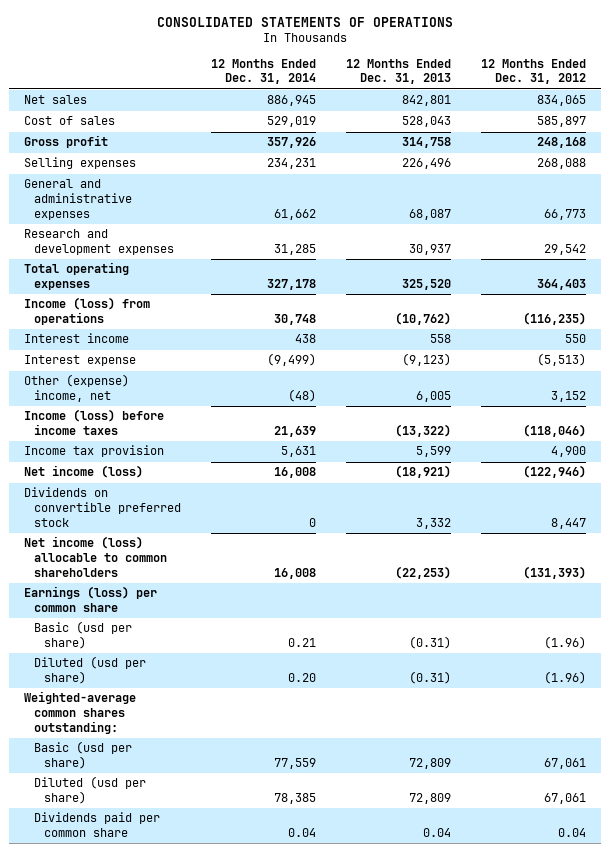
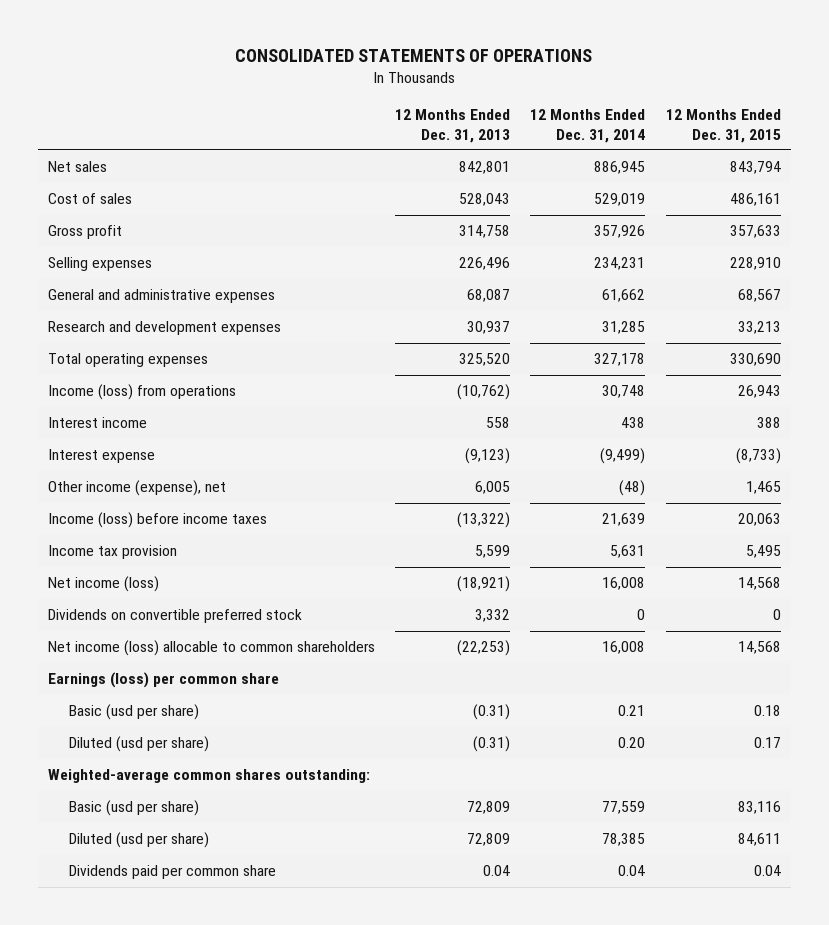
[481,58,587,85] 12 Months Ended Dec. 31, 2012 -> none
none -> [665,109,781,143] 12 Months Ended Dec. 31, 2015
[24,374,130,403] Other (expense) income, net -> [48,480,227,497] Other income (expense), net

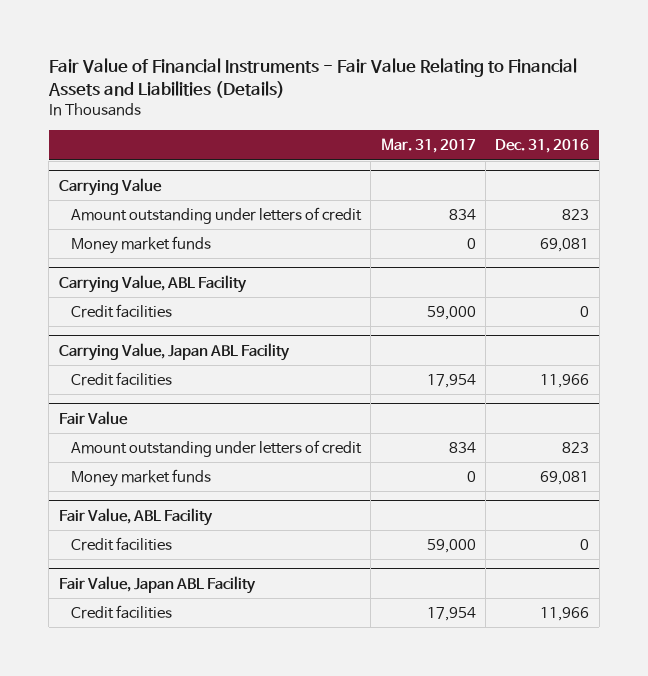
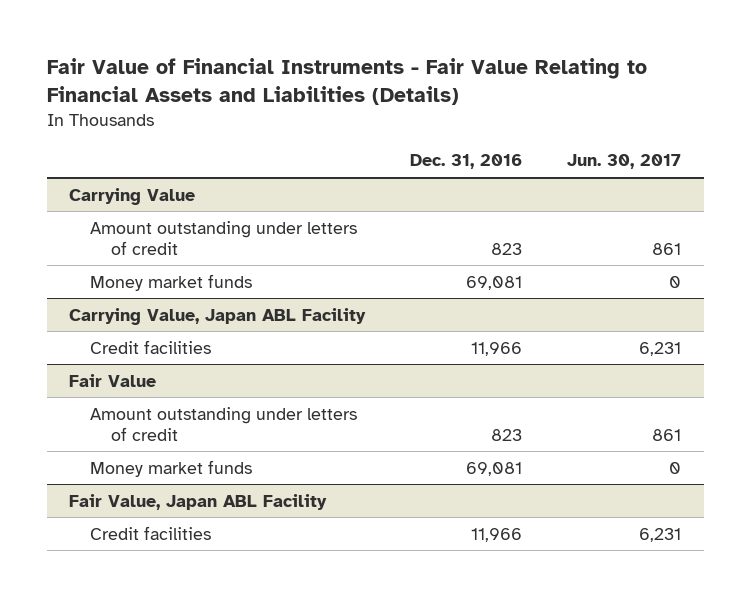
[380,138,476,154] Mar. 31, 2017 -> none
none -> [567,154,682,170] Jun. 30, 2017
[58,274,247,293] Carrying Value, ABL Facility -> none
[70,304,172,319] Credit facilities -> none
[58,507,213,526] Fair Value, ABL Facility -> none
[70,537,172,552] Credit facilities -> none

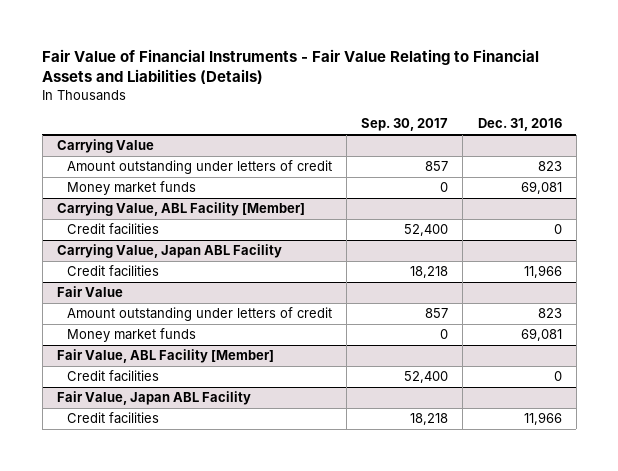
[567,154,682,170] Jun. 30, 2017 -> none
none -> [361,118,449,132] Sep. 30, 2017
none -> [56,202,305,217] Carrying Value, ABL Facility [Member]
none -> [66,223,159,236] Credit facilities
none -> [56,349,274,364] Fair Value, ABL Facility [Member]
none -> [66,370,159,383] Credit facilities

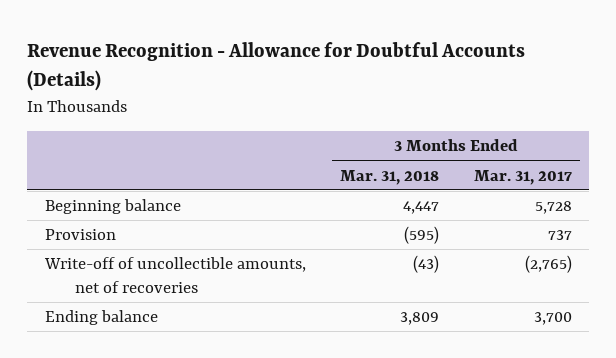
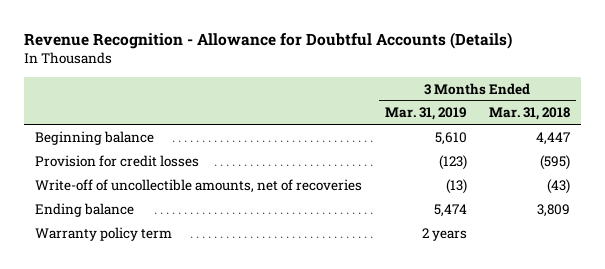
[473,169,572,185] Mar. 31, 2017 -> none
none -> [384,107,467,121] Mar. 31, 2019
[44,229,116,241] Provision -> [35,154,200,167] Provision for credit losses
none -> [35,226,173,241] Warranty policy term

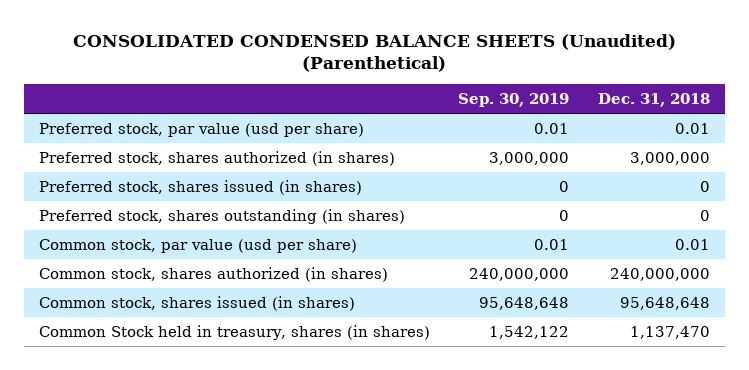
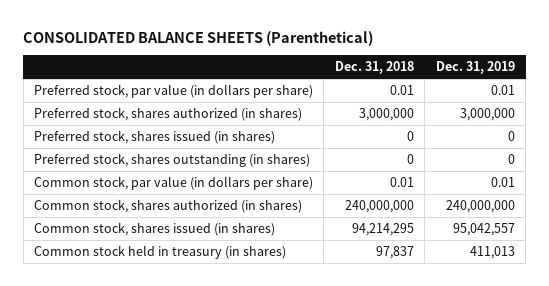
[73,33,677,73] CONSOLIDATED CONDENSED BALANCE SHEETS (Unaudited) (Parenthetical) -> [23,30,374,46] CONSOLIDATED BALANCE SHEETS (Parenthetical)
[458,92,570,107] Sep. 30, 2019 -> none
none -> [435,61,515,75] Dec. 31, 2019
[38,122,364,137] Preferred stock, par value (usd per share) -> [34,83,314,98] Preferred stock, par value (in dollars per share)
[38,238,357,253] Common stock, par value (usd per share) -> [34,175,314,190] Common stock, par value (in dollars per share)
[620,296,711,310] 95,648,648 -> [351,222,414,236] 94,214,295
[38,324,430,340] Common Stock held in treasury, shares (in shares) -> [34,244,287,259] Common stock held in treasury (in shares)
[630,325,711,339] 1,137,470 -> [375,245,414,259] 97,837

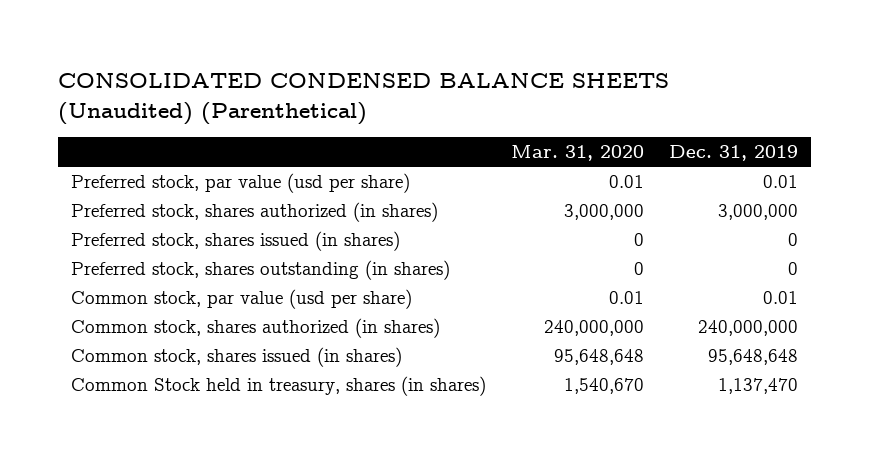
[23,30,374,46] CONSOLIDATED BALANCE SHEETS (Parenthetical) -> [58,73,670,126] CONSOLIDATED CONDENSED BALANCE SHEETS (Unaudited) (Parenthetical)
[334,61,414,75] Dec. 31, 2018 -> none
none -> [511,145,645,162] Mar. 31, 2020
[34,83,314,98] Preferred stock, par value (in dollars per share) -> [71,173,411,194] Preferred stock, par value (usd per share)
[34,175,314,190] Common stock, par value (in dollars per share) -> [71,289,413,310] Common stock, par value (usd per share)
[452,222,515,236] 95,042,557 -> [708,349,799,366] 95,648,648
[34,244,287,259] Common stock held in treasury (in shares) -> [71,376,487,397] Common Stock held in treasury, shares (in shares)
[469,245,515,259] 411,013 -> [718,378,799,395] 1,137,470

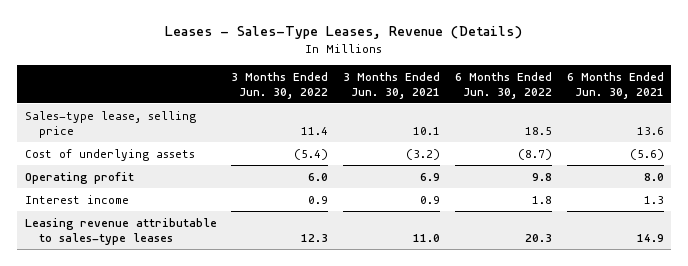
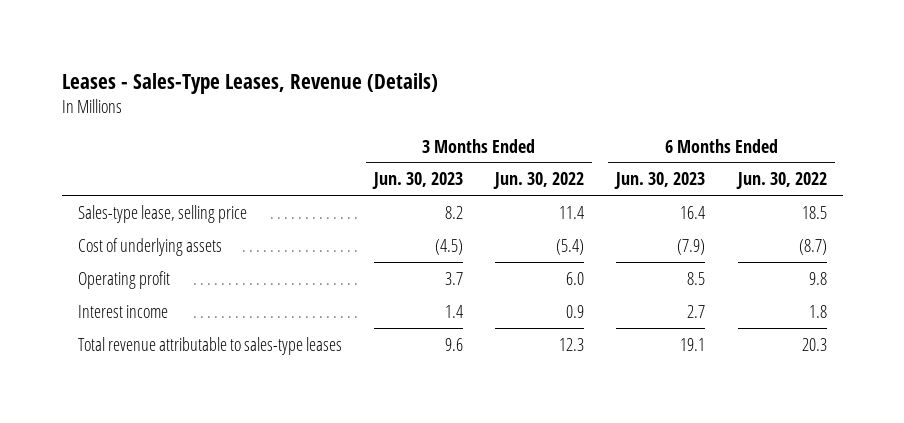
[343,71,441,99] 3 Months Ended Jun. 30, 2021 -> none
[566,71,664,99] 6 Months Ended Jun. 30, 2021 -> none
none -> [371,172,463,190] Jun. 30, 2023
none -> [614,172,706,190] Jun. 30, 2023
[24,217,217,245] Leasing revenue attributable to sales-type leases -> [77,336,342,355] Total revenue attributable to sales-type leases

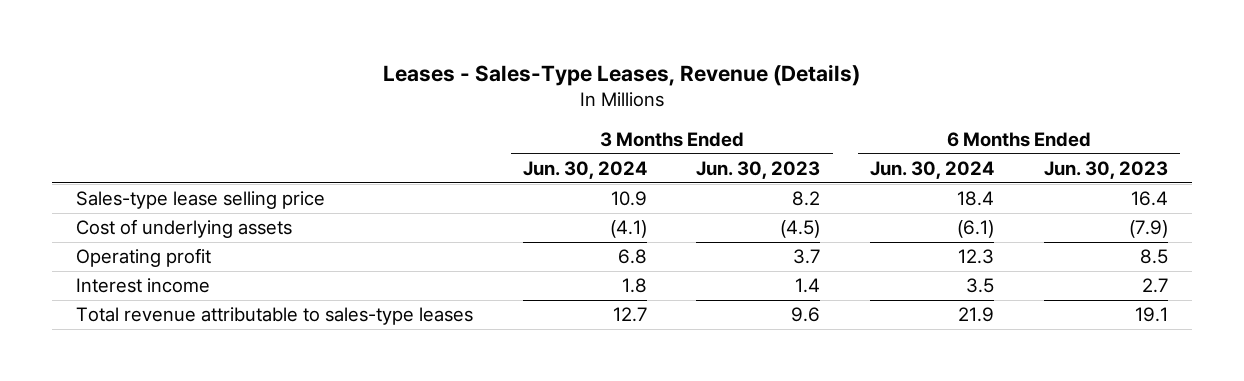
[493,172,585,190] Jun. 30, 2022 -> none
[735,172,827,190] Jun. 30, 2022 -> none
none -> [522,161,647,180] Jun. 30, 2024
none -> [869,161,994,180] Jun. 30, 2024
[77,204,247,223] Sales-type lease, selling price -> [76,191,326,210] Sales-type lease selling price

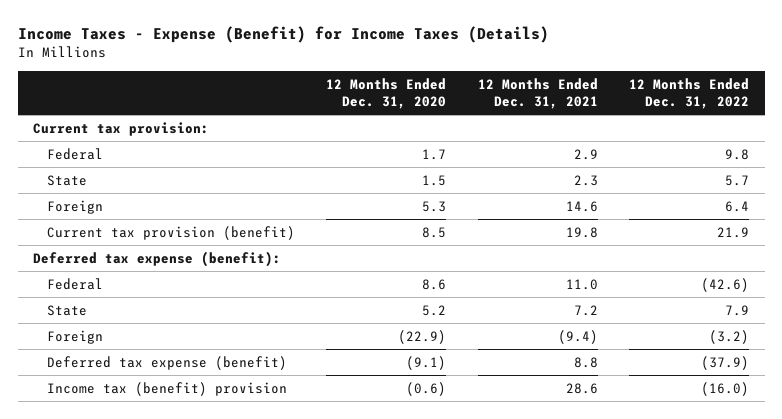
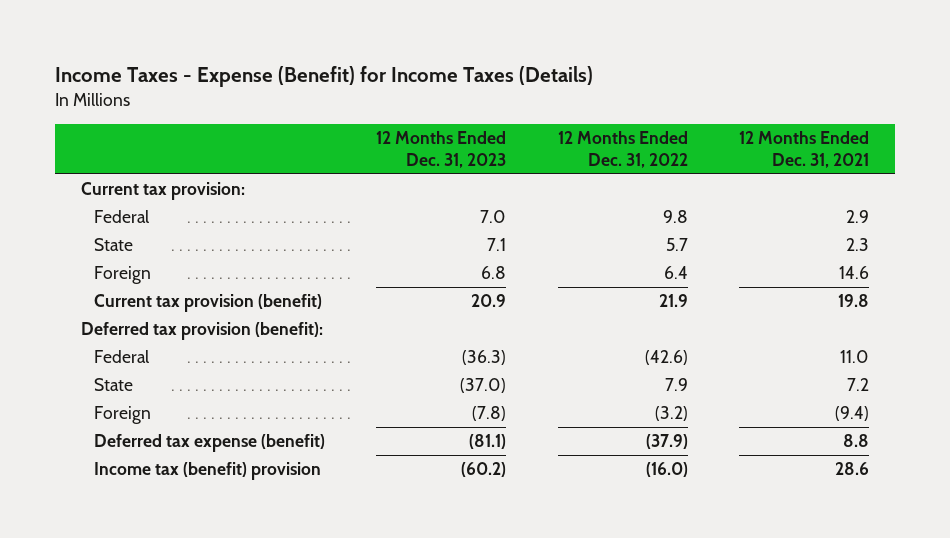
[326,77,447,110] 12 Months Ended Dec. 31, 2020 -> none
none -> [376,131,507,168] 12 Months Ended Dec. 31, 2023
[33,250,282,267] Deferred tax expense (benefit): -> [80,322,323,341] Deferred tax provision (benefit):

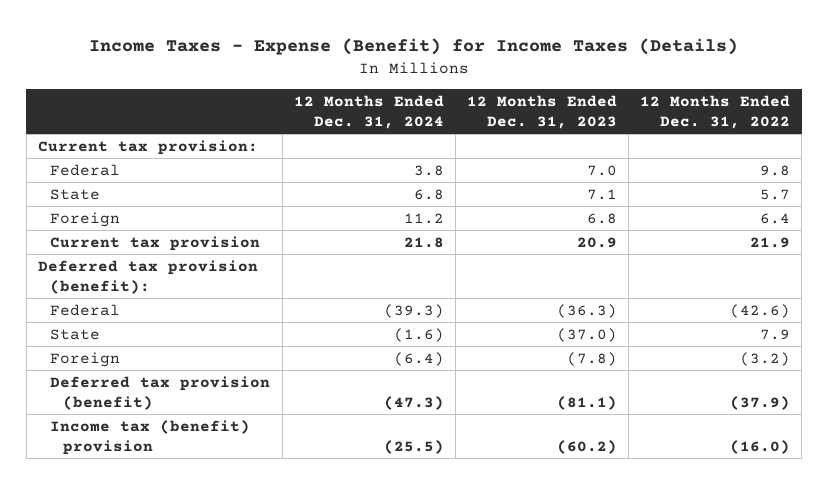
[739,131,870,168] 12 Months Ended Dec. 31, 2021 -> none
none -> [293,95,444,129] 12 Months Ended Dec. 31, 2024
[93,294,322,313] Current tax provision (benefit) -> [50,235,261,251] Current tax provision
[93,434,325,453] Deferred tax expense (benefit) -> [50,375,271,410] Deferred tax provision (benefit)

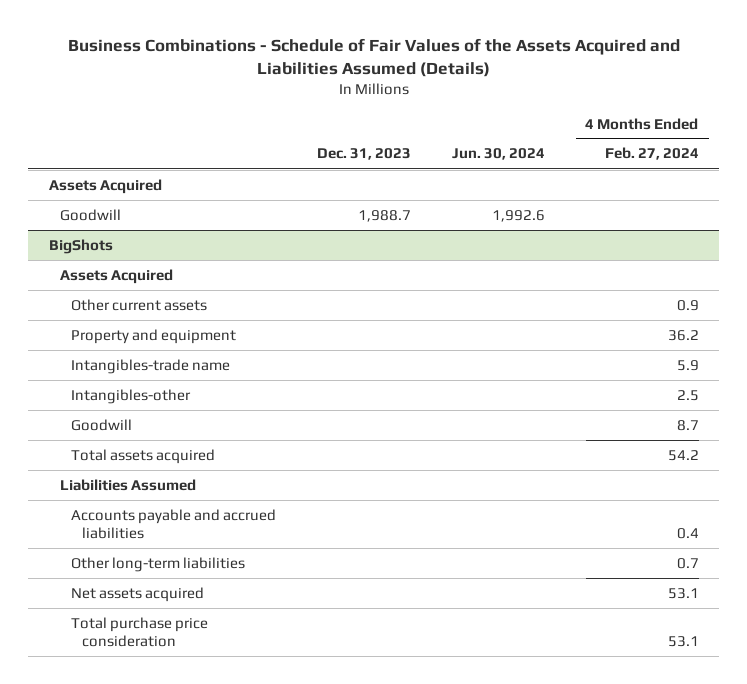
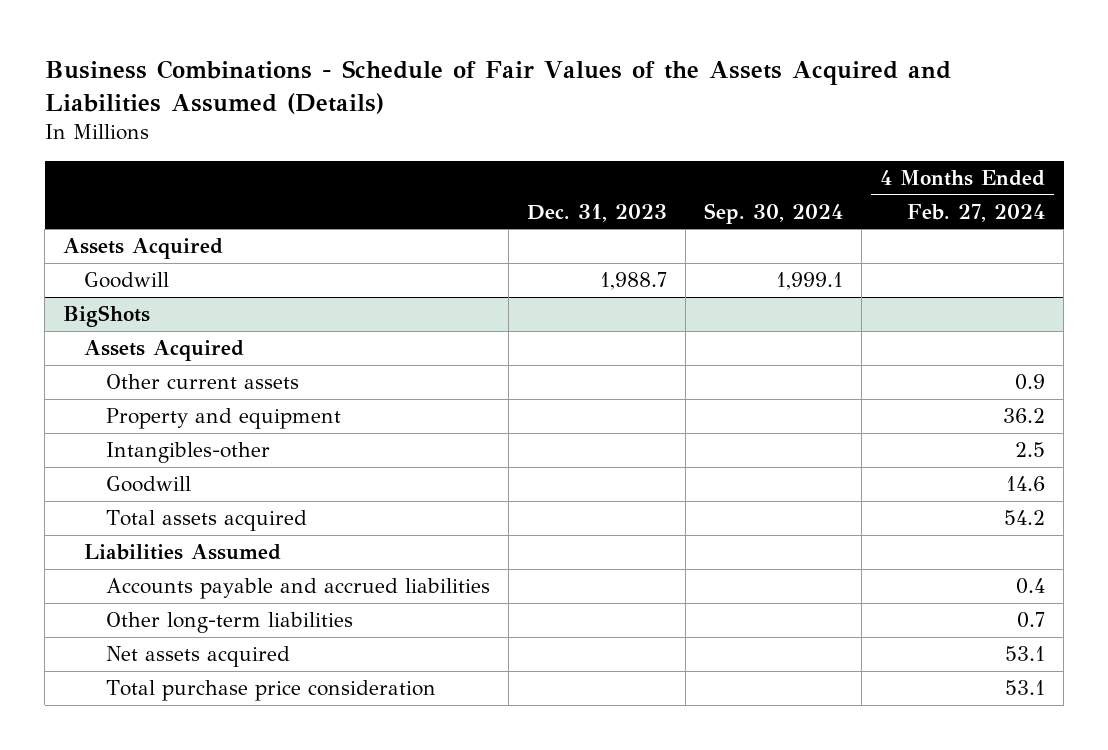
[451,148,545,161] Jun. 30, 2024 -> none
none -> [703,202,843,224] Sep. 30, 2024
[70,358,230,374] Intangibles-trade name -> none
[676,419,699,431] 8.7 -> [1006,476,1046,492] 14.6

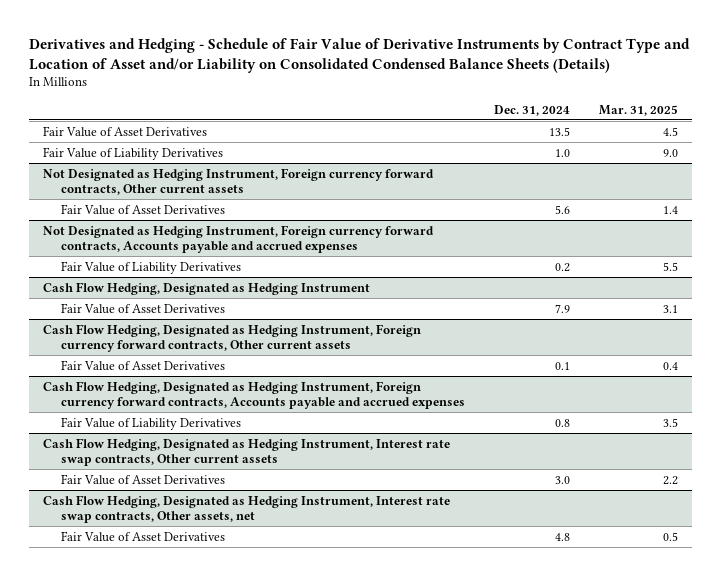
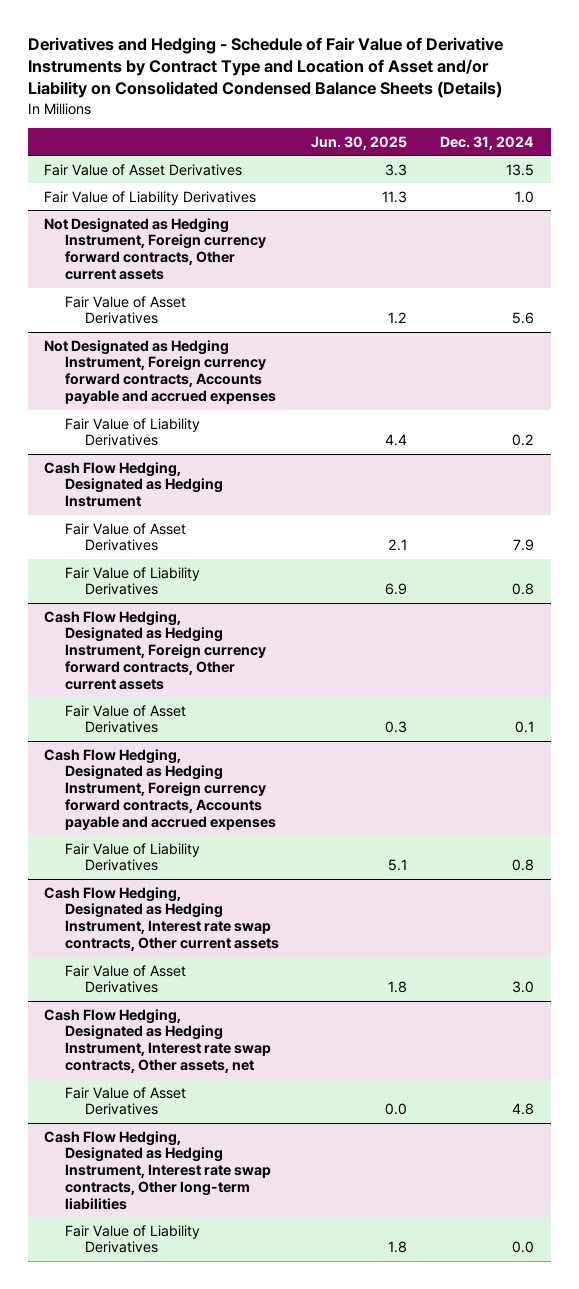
[598,104,678,116] Mar. 31, 2025 -> none
none -> [311,135,408,150] Jun. 30, 2025
none -> [64,566,200,596] Fair Value of Liability Derivatives
none -> [44,1130,271,1210] Cash Flow Hedging, Designated as Hedging Instrument, Interest rate swap contracts, Other long-term liabilities
none -> [64,1224,200,1254] Fair Value of Liability Derivatives

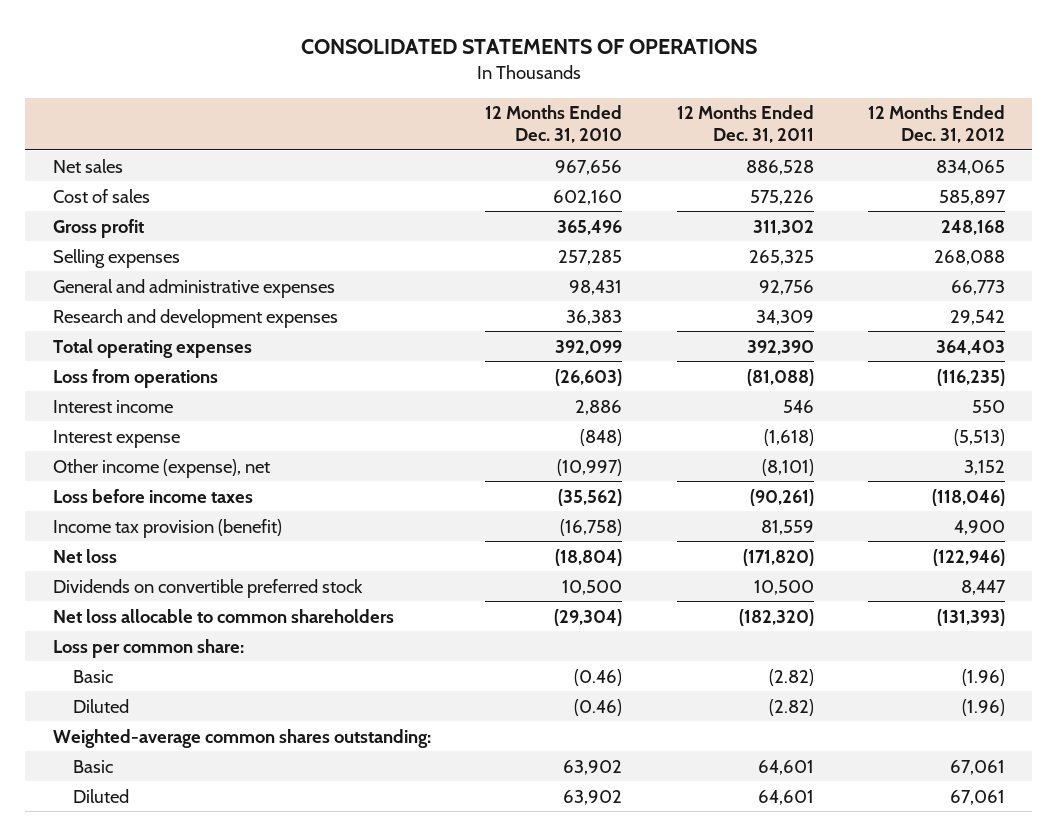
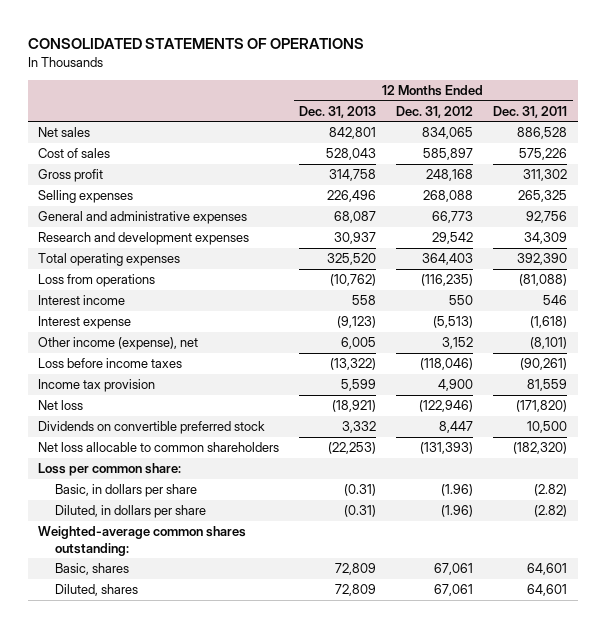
[485,105,623,144] 12 Months Ended Dec. 31, 2010 -> none
none -> [299,105,377,118] Dec. 31, 2013
[52,518,282,538] Income tax provision (benefit) -> [38,379,156,393] Income tax provision
[72,669,113,683] Basic -> [54,484,197,498] Basic, in dollars per share
[72,698,129,713] Diluted -> [54,505,206,519] Diluted, in dollars per share
[72,759,113,773] Basic -> [54,563,129,576] Basic, shares
[72,788,129,803] Diluted -> [54,584,138,597] Diluted, shares

